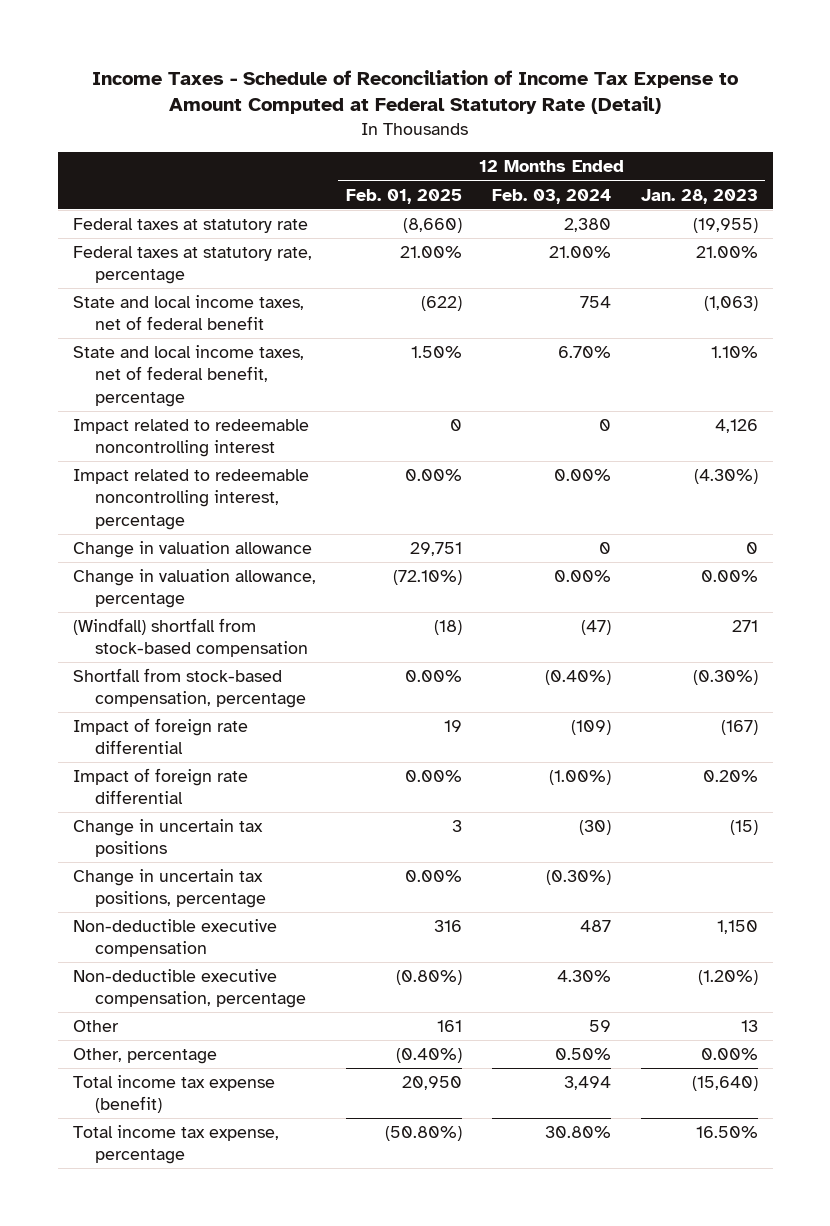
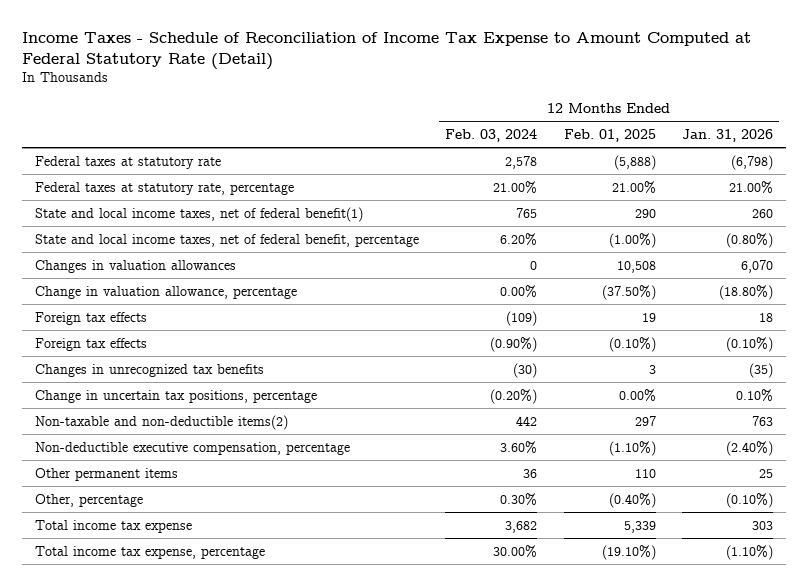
[640,188,758,204] Jan. 28, 2023 -> none
none -> [681,129,773,143] Jan. 31, 2026
[402,218,462,234] (8,660) -> [613,154,656,170] (5,888)
[563,218,611,233] 2,380 -> [505,155,538,169] 2,578
[72,419,309,458] Impact related to redeemable noncontrolling interest -> none
[72,469,309,530] Impact related to redeemable noncontrolling interest, percentage -> none
[72,618,308,658] (Windfall) shortfall from stock-based compensation -> none
[72,668,306,709] Shortfall from stock-based compensation, percentage -> none
[72,768,248,805] Impact of foreign rate differential -> none
[72,919,277,958] Non-deductible executive compensation -> none
[72,295,304,331] State and local income taxes, net of federal benefit -> [34,206,363,222] State and local income taxes, net of federal benefit(1)
[420,296,462,312] (622) -> [634,208,656,218] 290
[579,296,611,309] 754 -> [516,207,538,218] 765
[410,346,462,359] 1.50% -> [608,232,656,248] (1.00%)
[557,346,611,359] 6.70% -> [500,232,538,246] 6.20%
[72,541,312,559] Change in valuation allowance -> [34,259,236,273] Changes in valuation allowances
[409,542,462,557] 29,751 -> [616,260,656,273] 10,508
[392,570,462,586] (72.10%) -> [601,284,656,300] (37.50%)
[72,718,248,755] Impact of foreign rate differential -> [34,311,147,325] Foreign tax effects
none -> [34,337,147,351] Foreign tax effects
[72,819,263,858] Change in uncertain tax positions -> [34,363,264,377] Changes in unrecognized tax benefits
[545,870,611,886] (0.30%) -> [490,388,538,404] (0.20%)
none -> [34,414,288,430] Non-taxable and non-deductible items(2)
[395,970,462,986] (0.80%) -> [608,440,656,456] (1.10%)
[556,970,611,983] 4.30% -> [500,440,538,454] 3.60%
[72,1020,119,1033] Other -> [34,467,178,481] Other permanent items
[436,1020,462,1033] 161 -> [634,468,656,478] 110
[588,1020,611,1033] 59 -> [523,468,538,478] 36
[554,1048,611,1061] 0.50% -> [500,492,538,506] 0.30%
[72,1075,275,1114] Total income tax expense (benefit) -> [34,519,192,533] Total income tax expense
[401,1076,462,1091] 20,950 -> [623,520,656,533] 5,339
[563,1076,611,1091] 3,494 -> [505,520,538,533] 3,682
[384,1126,462,1142] (50.80%) -> [601,544,656,560] (19.10%)
[544,1126,611,1139] 30.80% -> [493,544,538,558] 30.00%

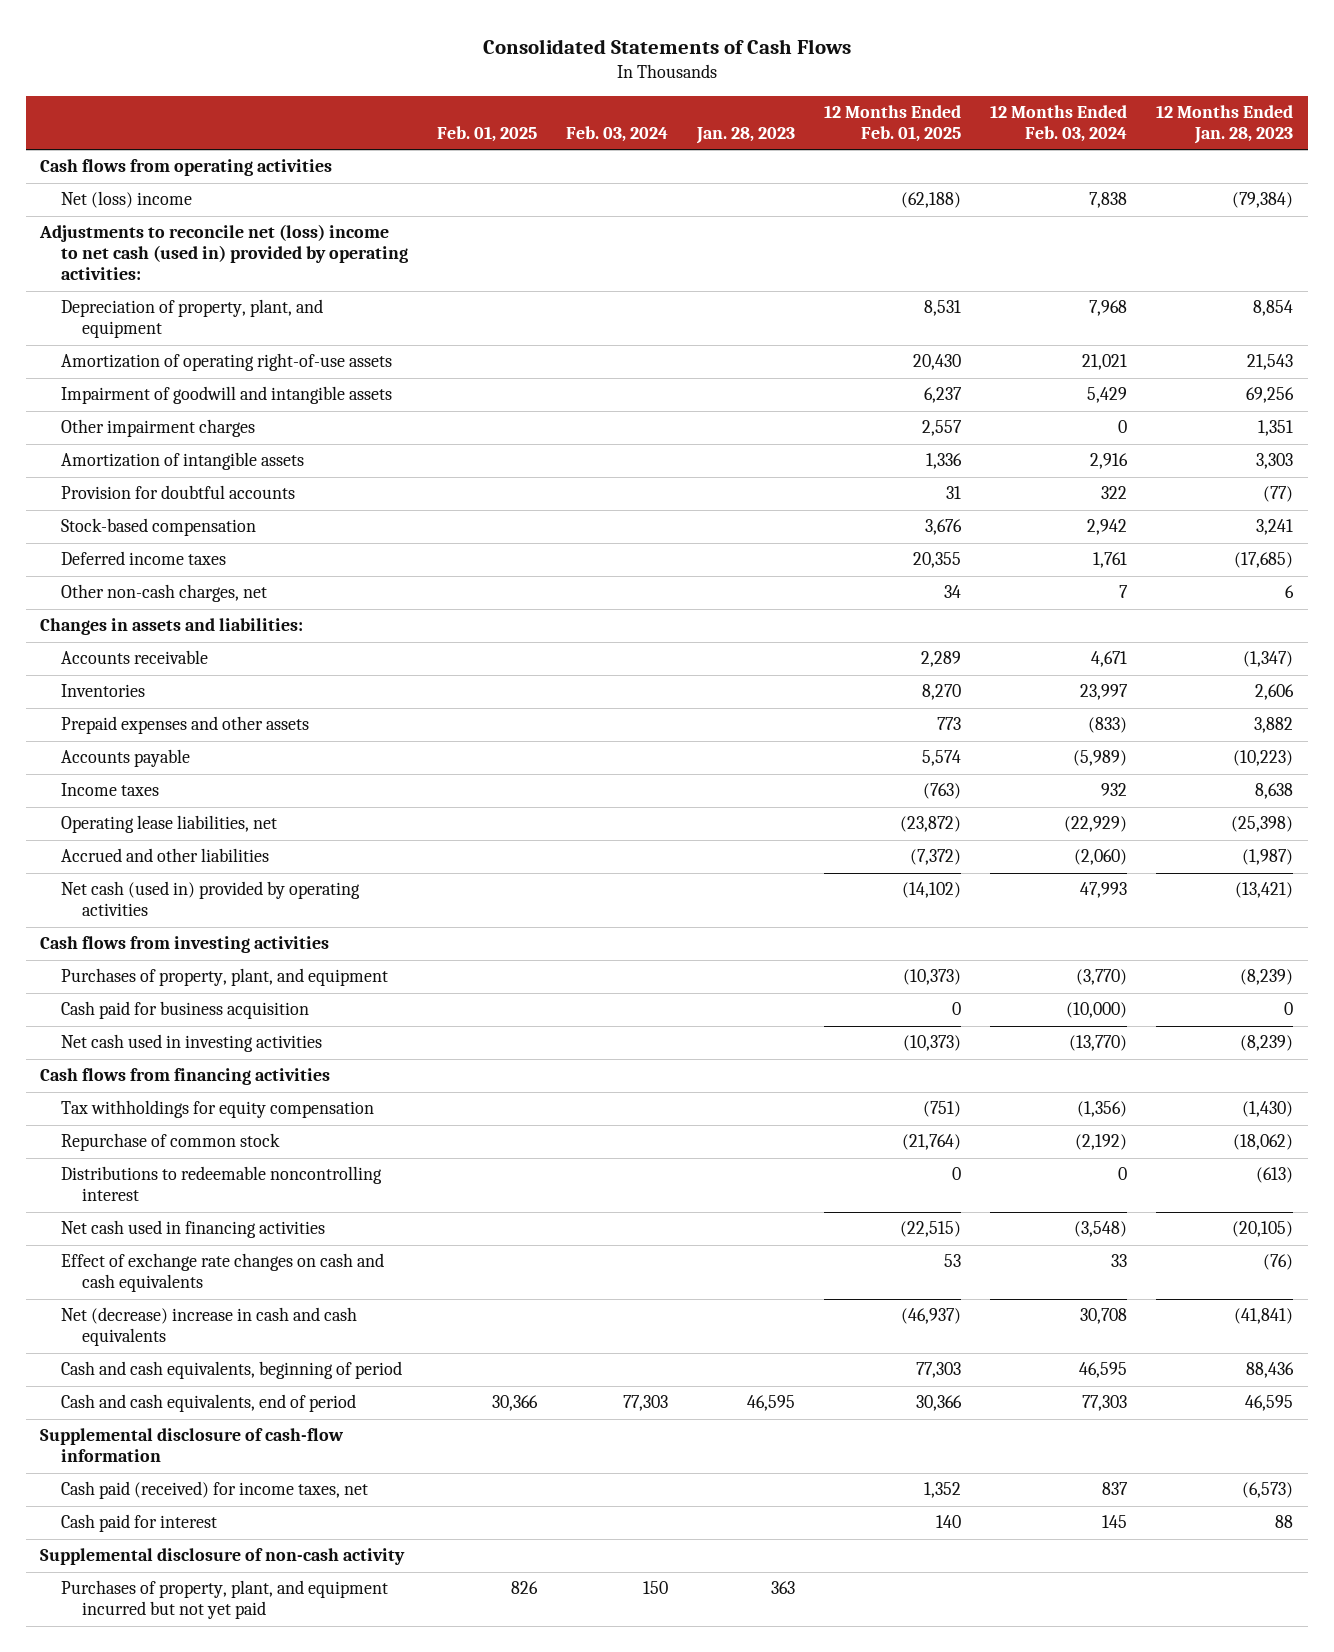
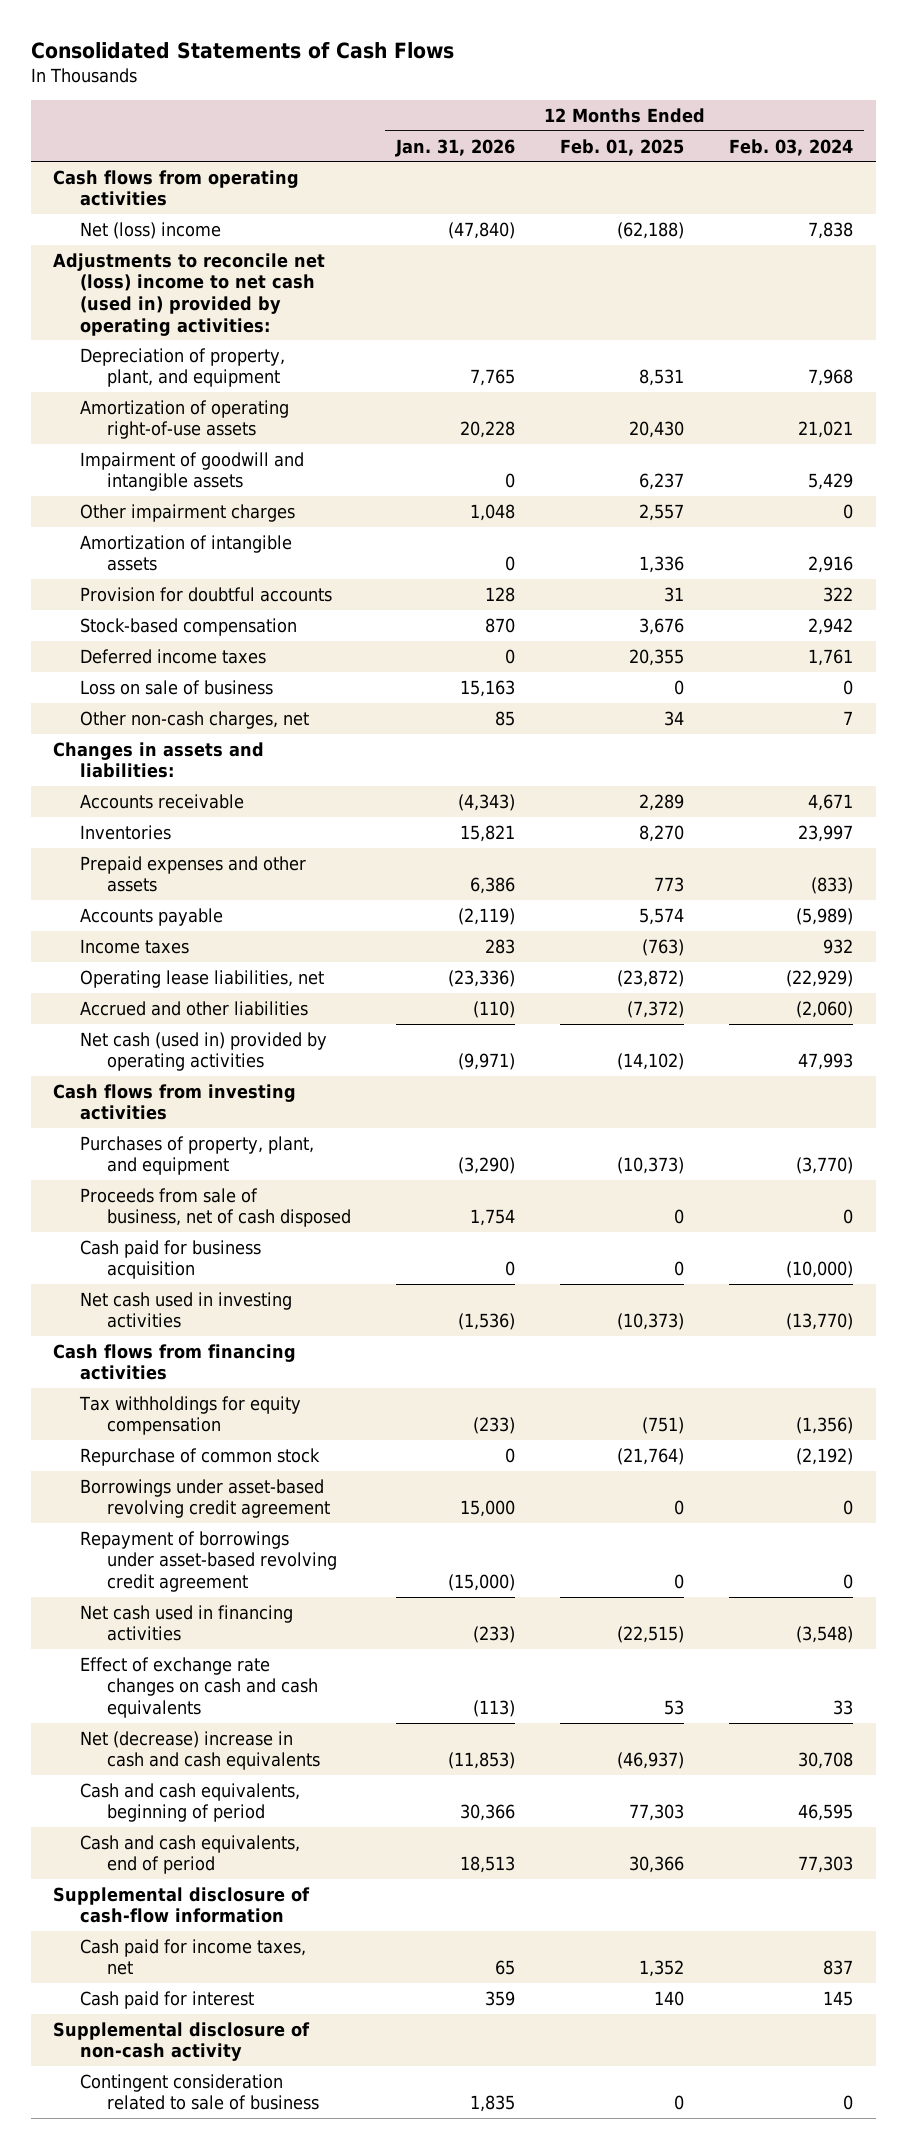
[437,126,538,143] Feb. 01, 2025 -> none
[566,126,669,143] Feb. 03, 2024 -> none
[696,127,796,145] Jan. 28, 2023 -> none
[1156,105,1294,145] 12 Months Ended Jan. 28, 2023 -> none
none -> [395,138,516,157] Jan. 31, 2026
none -> [80,679,274,695] Loss on sale of business
none -> [80,1187,352,1228] Proceeds from sale of business, net of cash disposed
[61,1166,383,1202] Distributions to redeemable noncontrolling interest -> none
none -> [80,1478,331,1519] Borrowings under asset-based revolving credit agreement
none -> [80,1530,338,1592] Repayment of borrowings under asset-based revolving credit agreement
[61,1481,369,1500] Cash paid (received) for income taxes, net -> [80,1938,307,1976] Cash paid for income taxes, net
[61,1580,389,1620] Purchases of property, plant, and equipment incurred but not yet paid -> none
none -> [80,2073,320,2111] Contingent consideration related to sale of business

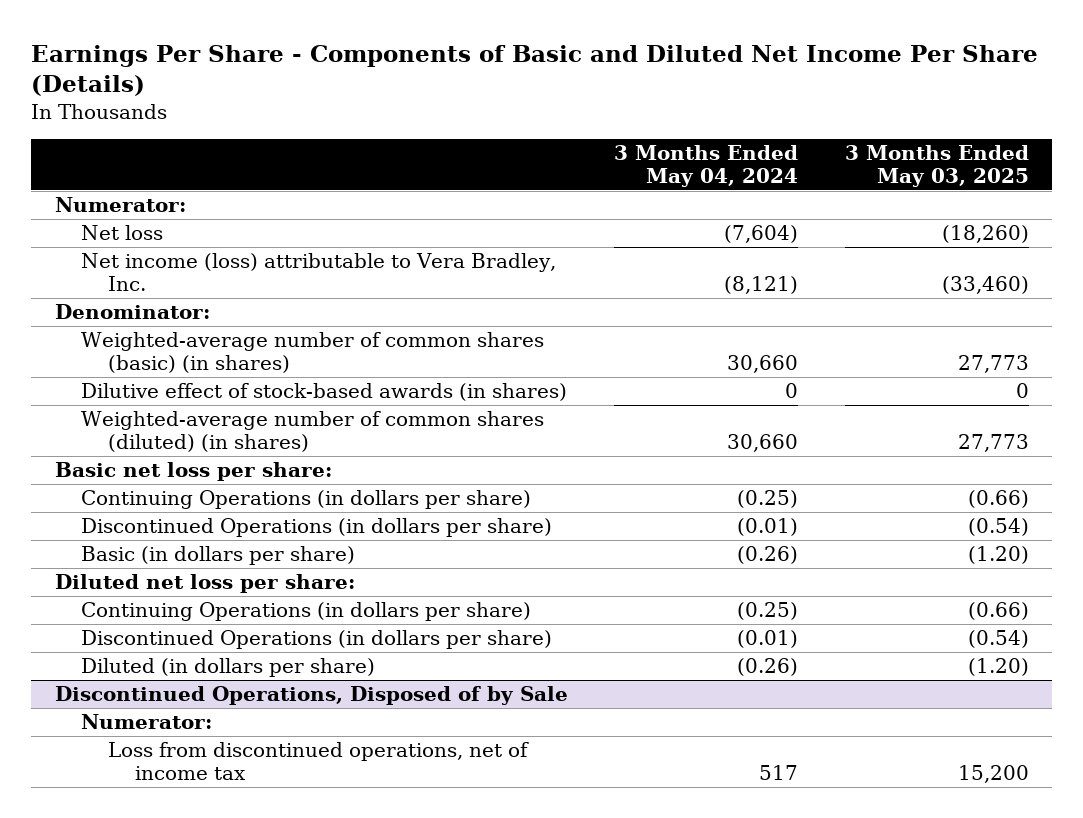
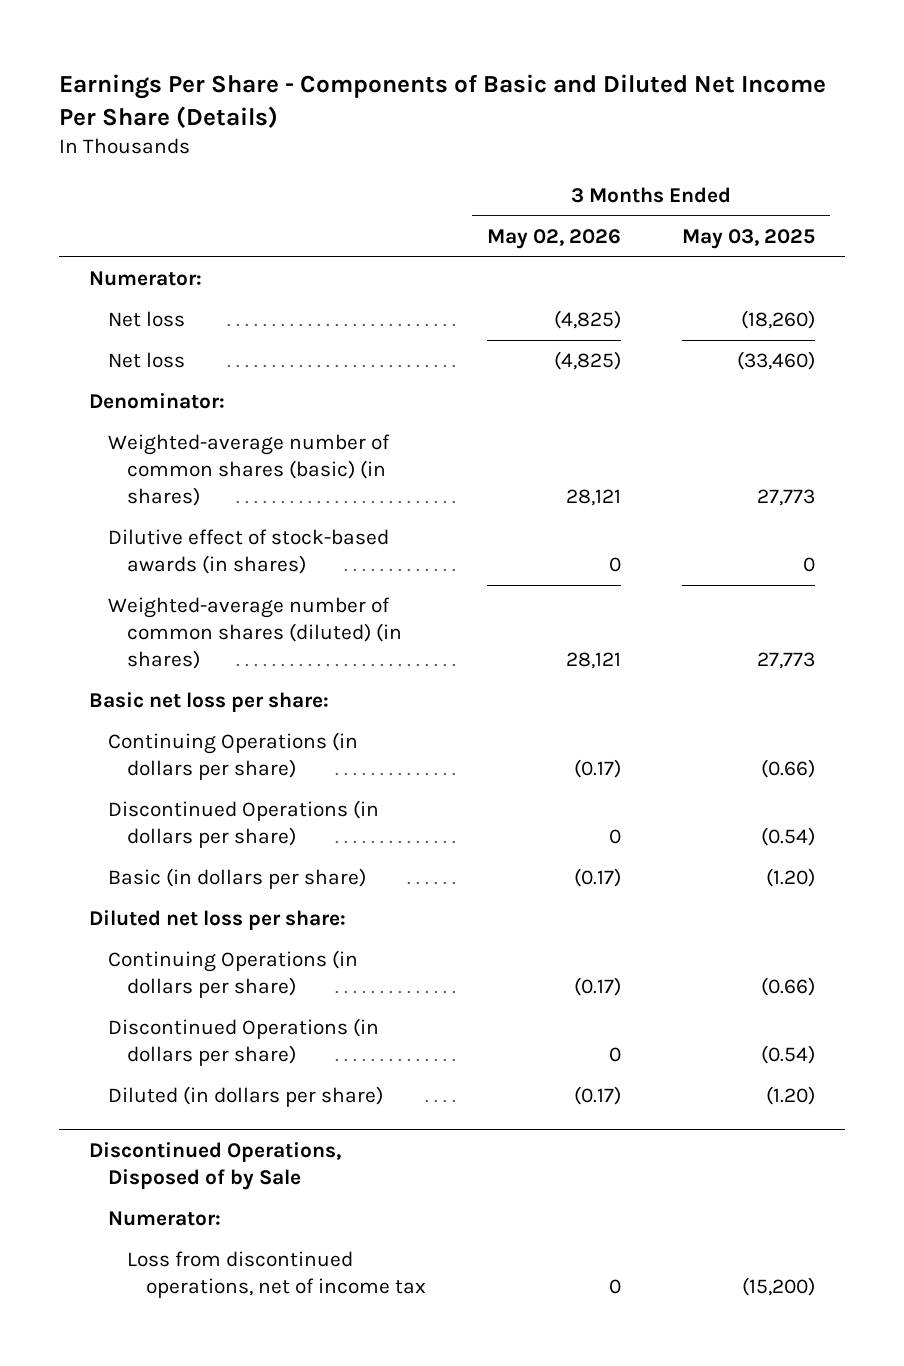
[614,144,799,187] 3 Months Ended May 04, 2024 -> none
none -> [486,229,621,250] May 02, 2026
[81,253,557,292] Net income (loss) attributable to Vera Bradley, Inc. -> [108,352,186,369] Net loss
[957,765,1029,784] 15,200 -> [741,1277,815,1297] (15,200)

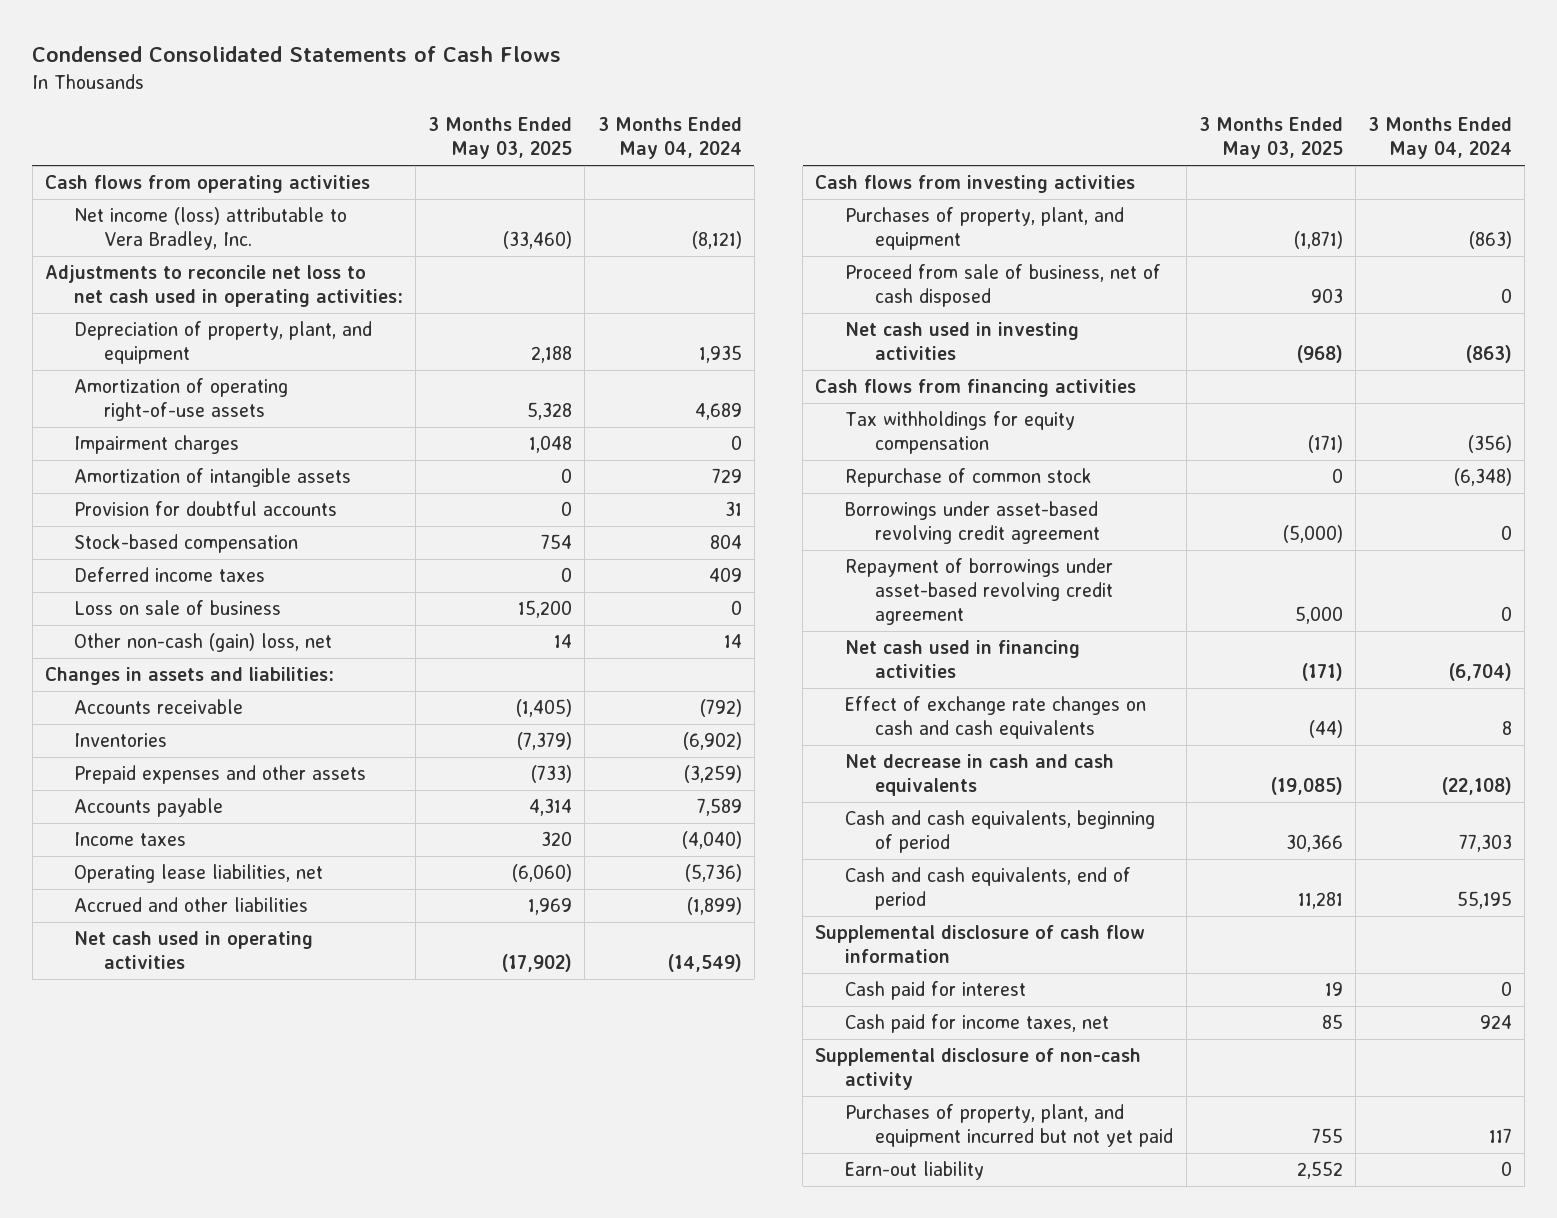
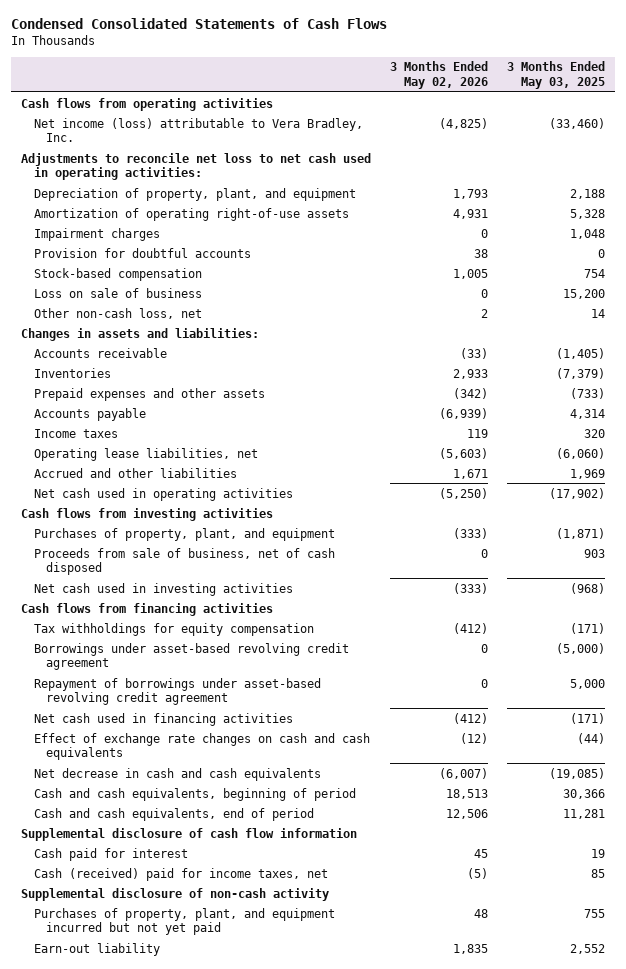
[597,117,742,160] 3 Months Ended May 04, 2024 -> none
none -> [390,61,489,89] 3 Months Ended May 02, 2026
[74,468,352,488] Amortization of intangible assets -> none
[74,567,266,583] Deferred income taxes -> none
[74,633,333,653] Other non-cash (gain) loss, net -> [33,307,202,319] Other non-cash loss, net
[844,264,1161,308] Proceed from sale of business, net of cash disposed -> [33,547,335,576] Proceeds from sale of business, net of cash disposed
[844,468,1092,488] Repurchase of common stock -> none
[844,1014,1109,1034] Cash paid for income taxes, net -> [33,867,328,881] Cash (received) paid for income taxes, net

